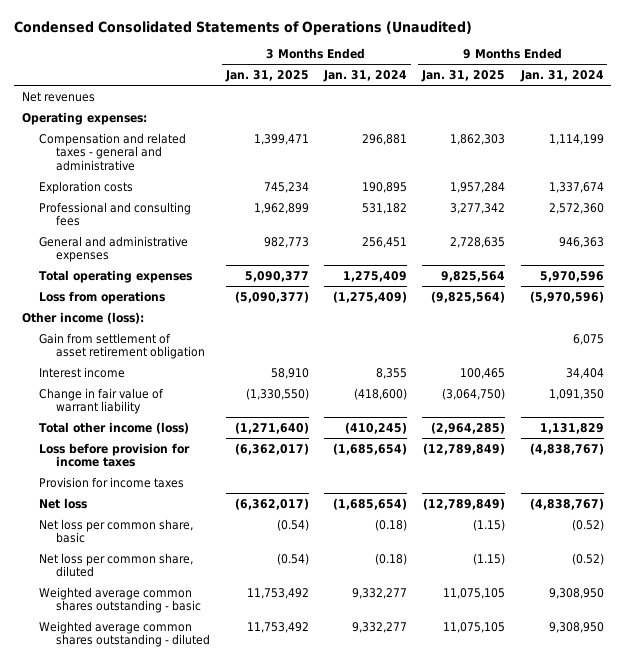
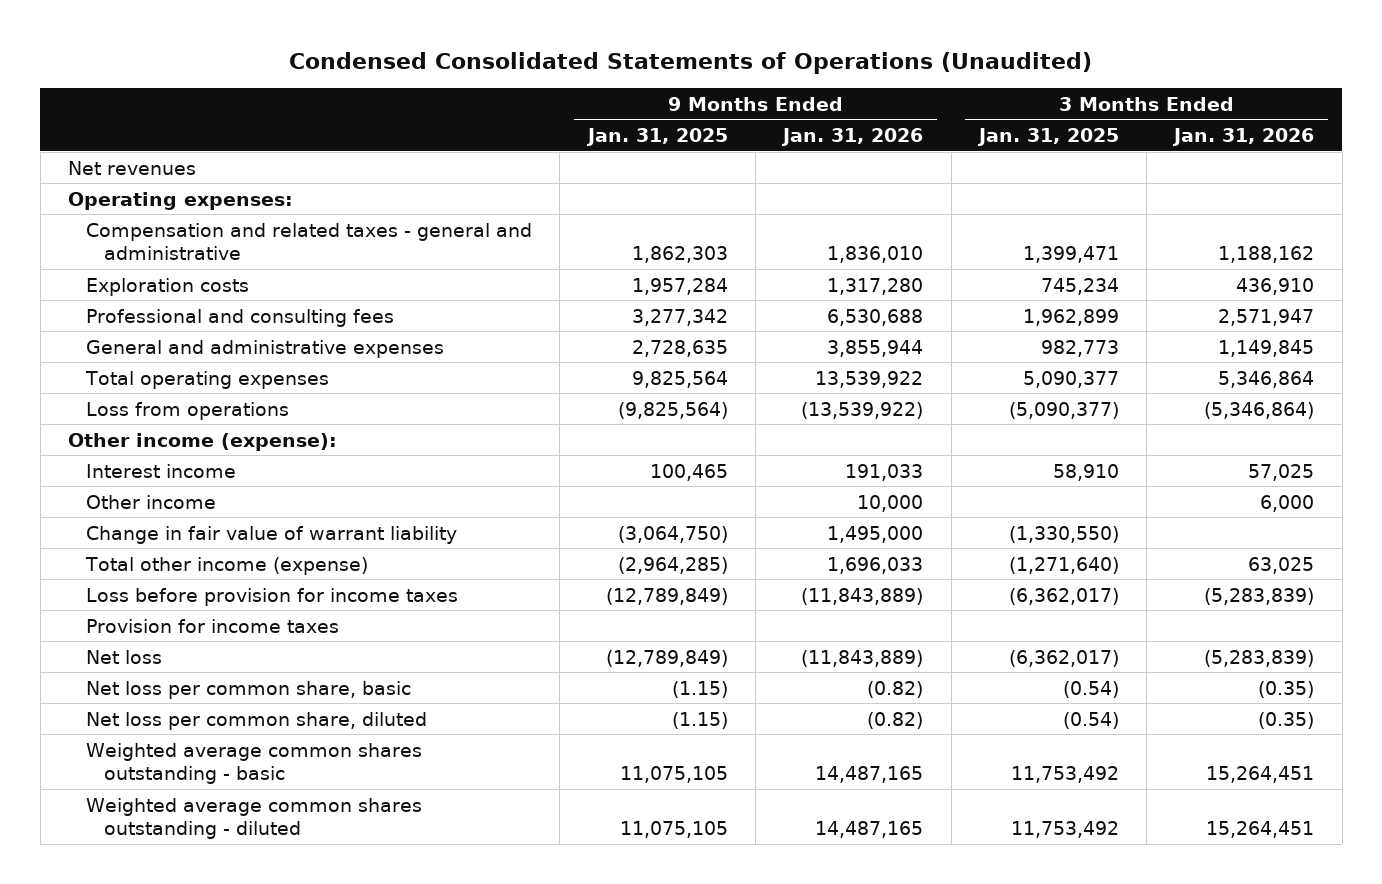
[323,70,408,83] Jan. 31, 2024 -> none
[519,70,604,83] Jan. 31, 2024 -> none
none -> [781,128,924,147] Jan. 31, 2026
none -> [1172,128,1315,147] Jan. 31, 2026
[39,332,206,360] Gain from settlement of asset retirement obligation -> none
[21,311,144,324] Other income (loss): -> [67,432,337,451] Other income (expense):
none -> [86,494,217,509] Other income
[39,421,190,434] Total other income (loss) -> [85,556,369,575] Total other income (expense)

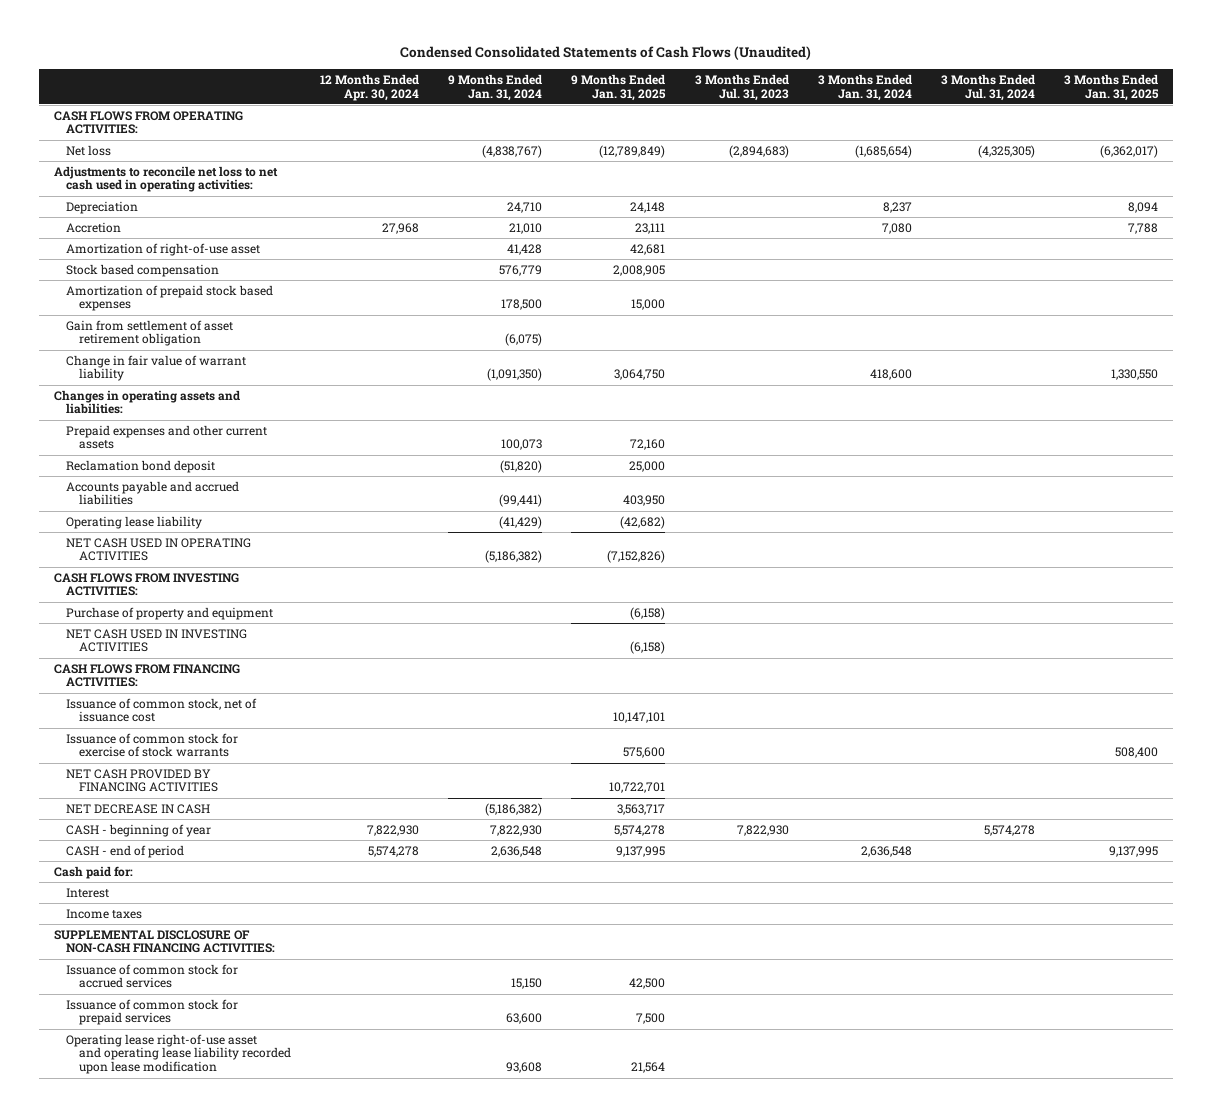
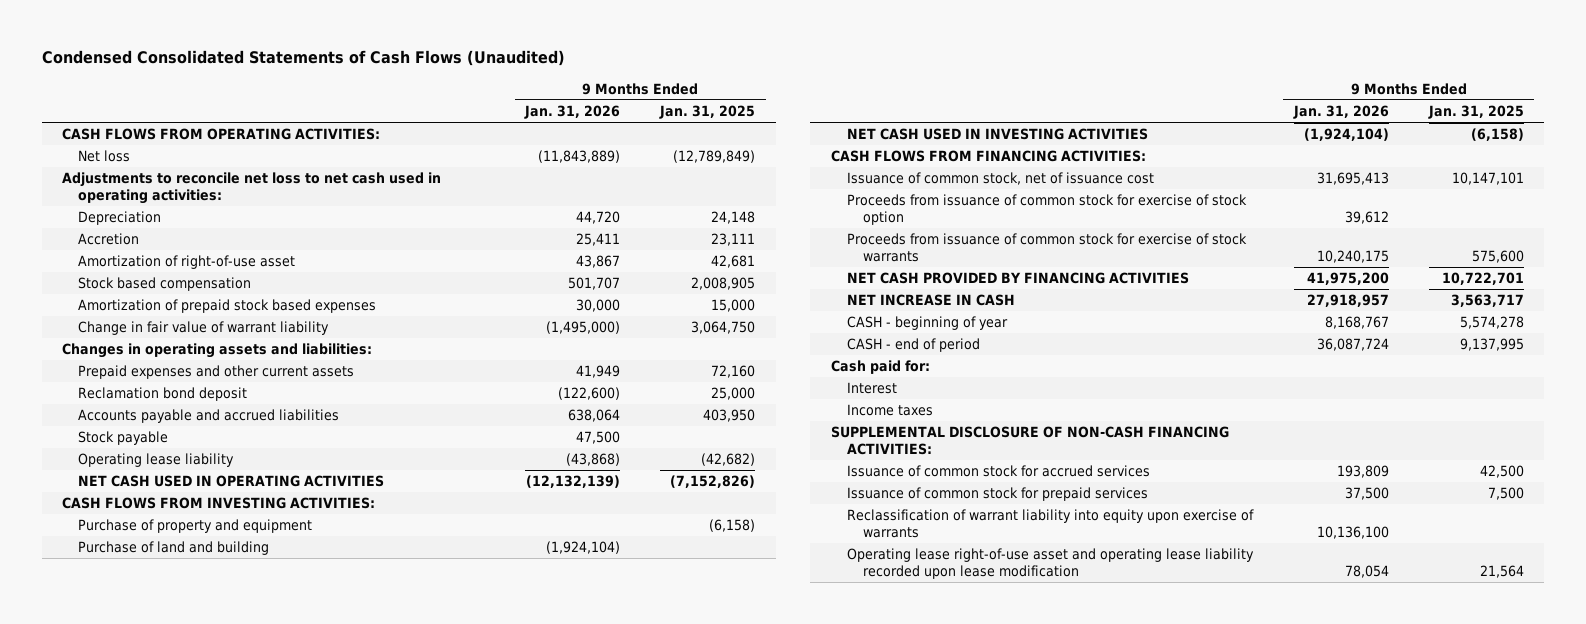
[320,73,420,101] 12 Months Ended Apr. 30, 2024 -> none
[448,73,543,101] 9 Months Ended Jan. 31, 2024 -> none
[694,73,789,101] 3 Months Ended Jul. 31, 2023 -> none
[817,73,912,101] 3 Months Ended Jan. 31, 2024 -> none
[940,73,1035,101] 3 Months Ended Jul. 31, 2024 -> none
[1063,73,1159,101] 3 Months Ended Jan. 31, 2025 -> none
none -> [523,104,620,119] Jan. 31, 2026
[66,319,234,347] Gain from settlement of asset retirement obligation -> none
none -> [78,431,169,446] Stock payable
none -> [78,541,270,556] Purchase of land and building
none -> [847,194,1248,225] Proceeds from issuance of common stock for exercise of stock option
[66,732,239,758] Issuance of common stock for exercise of stock warrants -> [847,233,1248,262] Proceeds from issuance of common stock for exercise of stock warrants
[66,803,211,814] NET DECREASE IN CASH -> [847,294,1016,307] NET INCREASE IN CASH
none -> [847,509,1255,538] Reclassification of warrant liability into equity upon exercise of warrants

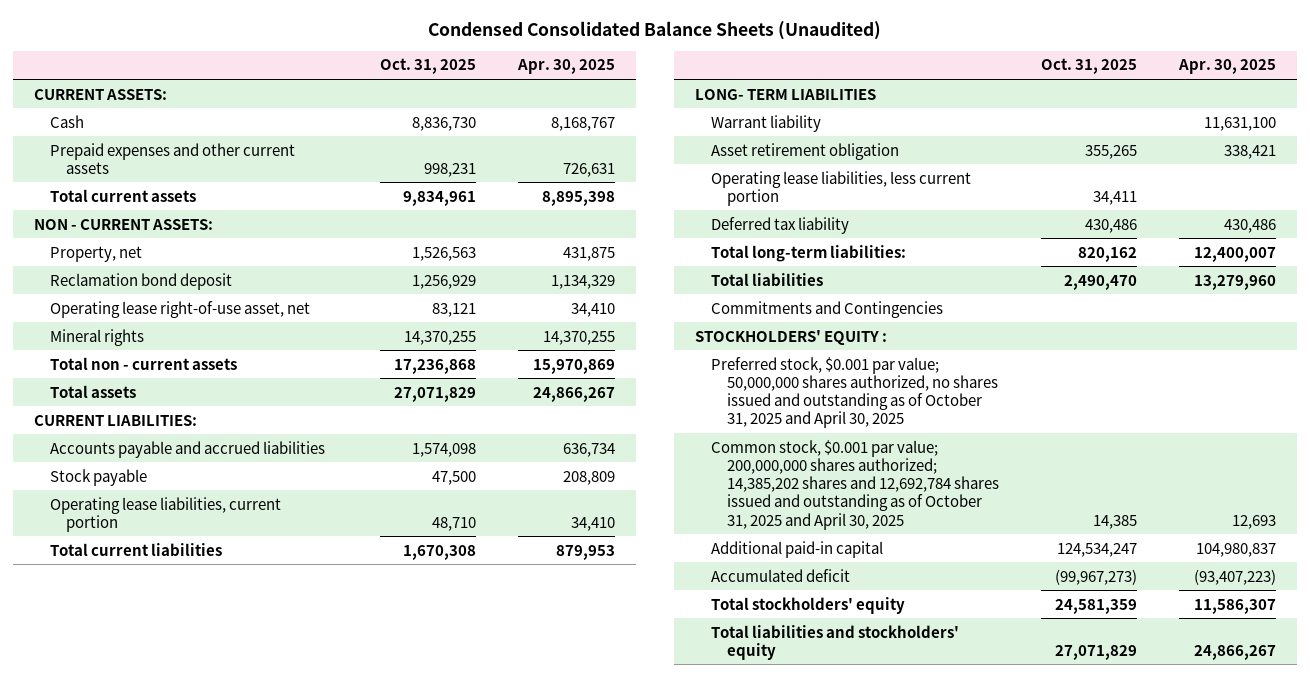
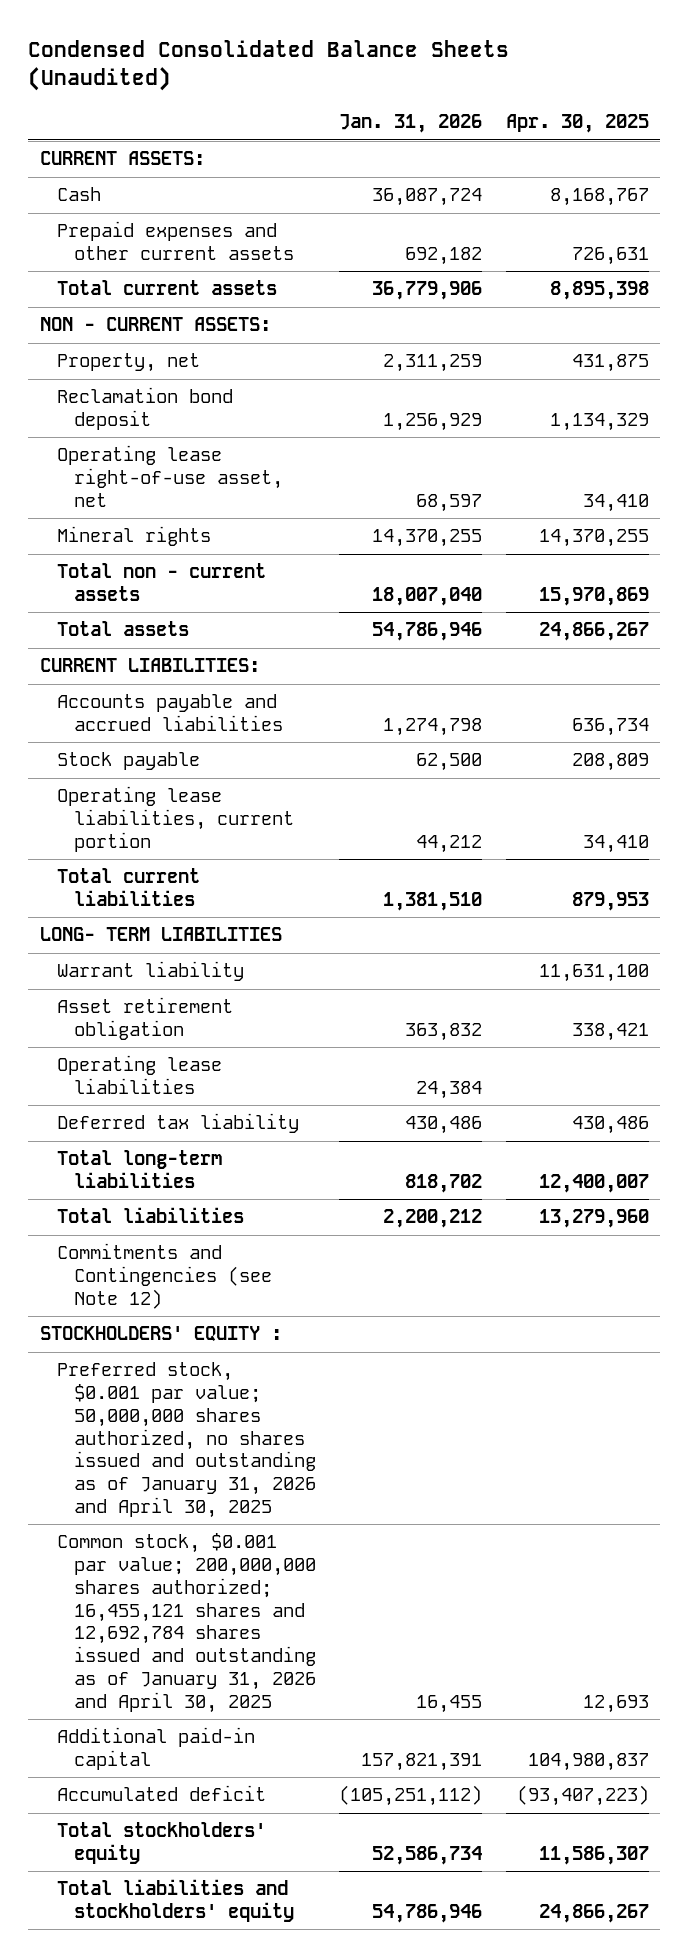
[380,58,477,75] Oct. 31, 2025 -> none
none -> [339,114,483,134] Jan. 31, 2026
[710,170,971,206] Operating lease liabilities, less current portion -> [56,1055,222,1095] Operating lease liabilities
[710,244,906,262] Total long-term liabilities: -> [56,1150,222,1189] Total long-term liabilities
[710,300,943,318] Commitments and Contingencies -> [56,1243,272,1309] Commitments and Contingencies (see Note 12)
[710,356,999,429] Preferred stock, $0.001 par value; 50,000,000 shares authorized, no shares issued and outstanding as of October 31, 2025 and April 30, 2025 -> [56,1362,316,1518] Preferred stock, $0.001 par value; 50,000,000 shares authorized, no shares issued and outstanding as of January 31, 2026 and April 30, 2025
[710,439,1000,530] Common stock, $0.001 par value; 200,000,000 shares authorized; 14,385,202 shares and 12,692,784 shares issued and outstanding as of October 31, 2025 and April 30, 2025 -> [56,1533,316,1713] Common stock, $0.001 par value; 200,000,000 shares authorized; 16,455,121 shares and 12,692,784 shares issued and outstanding as of January 31, 2026 and April 30, 2025

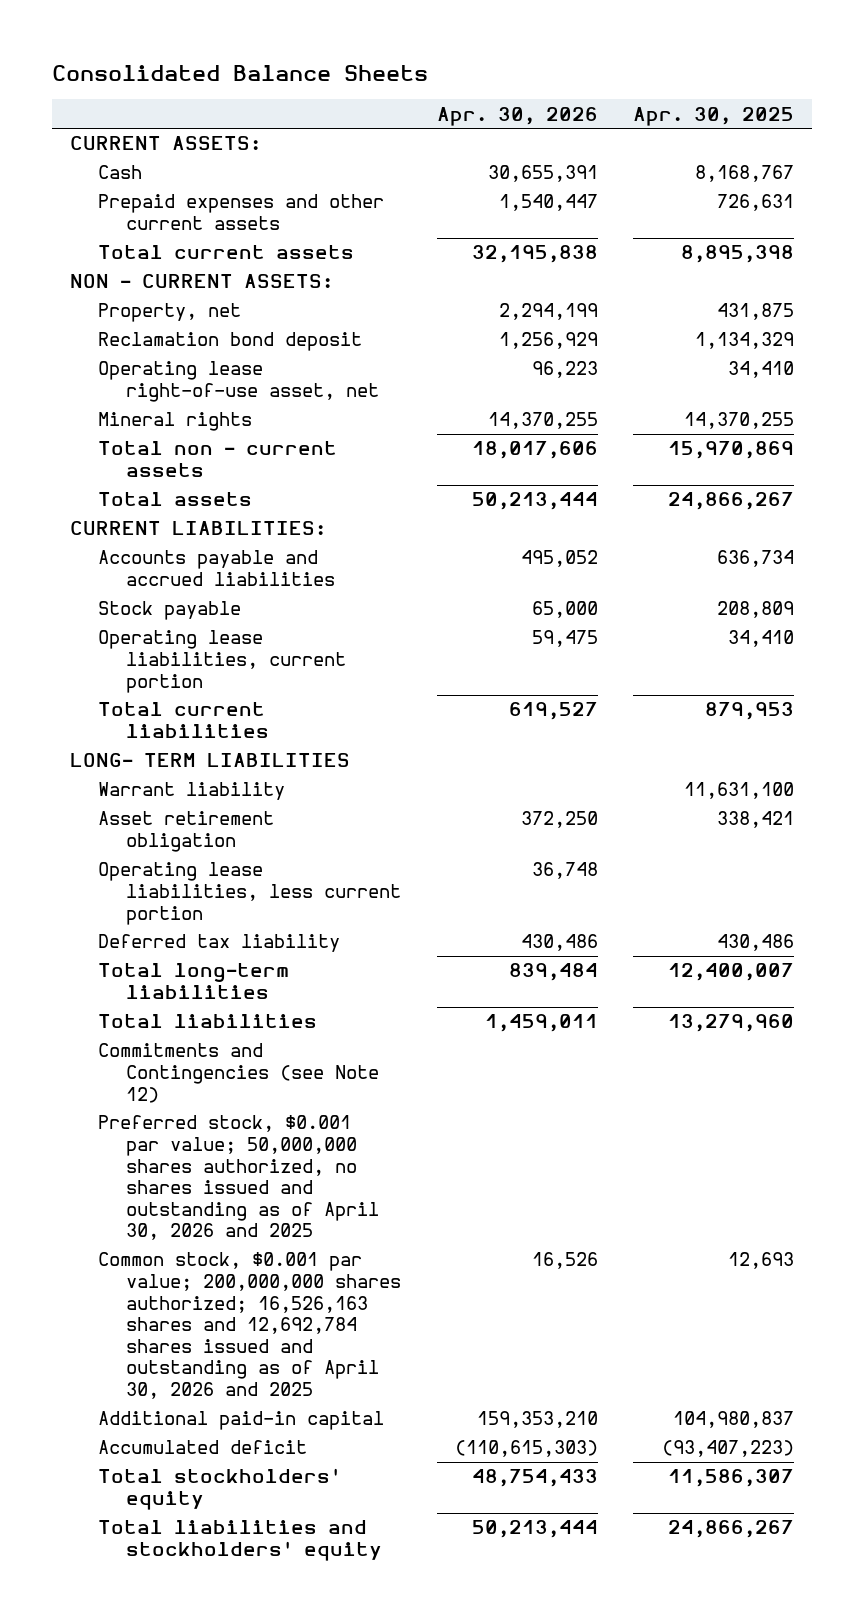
[28,39,510,92] Condensed Consolidated Balance Sheets (Unaudited) -> [52,64,429,81] Consolidated Balance Sheets
[339,114,483,134] Jan. 31, 2026 -> none
none -> [436,106,598,126] Apr. 30, 2026
[56,1055,222,1095] Operating lease liabilities -> [98,862,402,925] Operating lease liabilities, less current portion
[39,1326,282,1342] STOCKHOLDERS' EQUITY : -> none
[56,1362,316,1518] Preferred stock, $0.001 par value; 50,000,000 shares authorized, no shares issued and outstanding as of January 31, 2026 and April 30, 2025 -> [98,1115,380,1241] Preferred stock, $0.001 par value; 50,000,000 shares authorized, no shares issued and outstanding as of April 30, 2026 and 2025
[56,1533,316,1713] Common stock, $0.001 par value; 200,000,000 shares authorized; 16,455,121 shares and 12,692,784 shares issued and outstanding as of January 31, 2026 and April 30, 2025 -> [98,1252,402,1400] Common stock, $0.001 par value; 200,000,000 shares authorized; 16,526,163 shares and 12,692,784 shares issued and outstanding as of April 30, 2026 and 2025

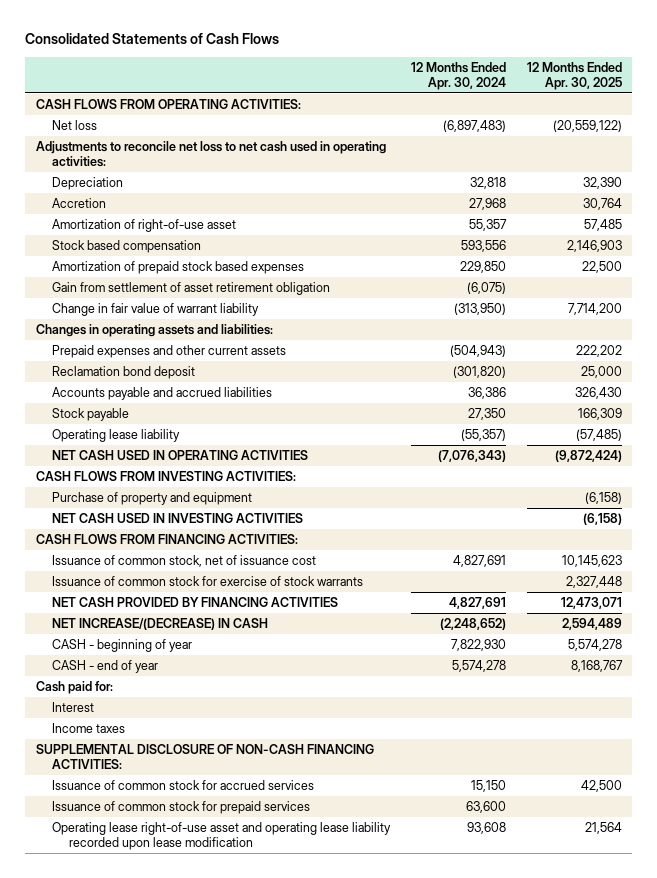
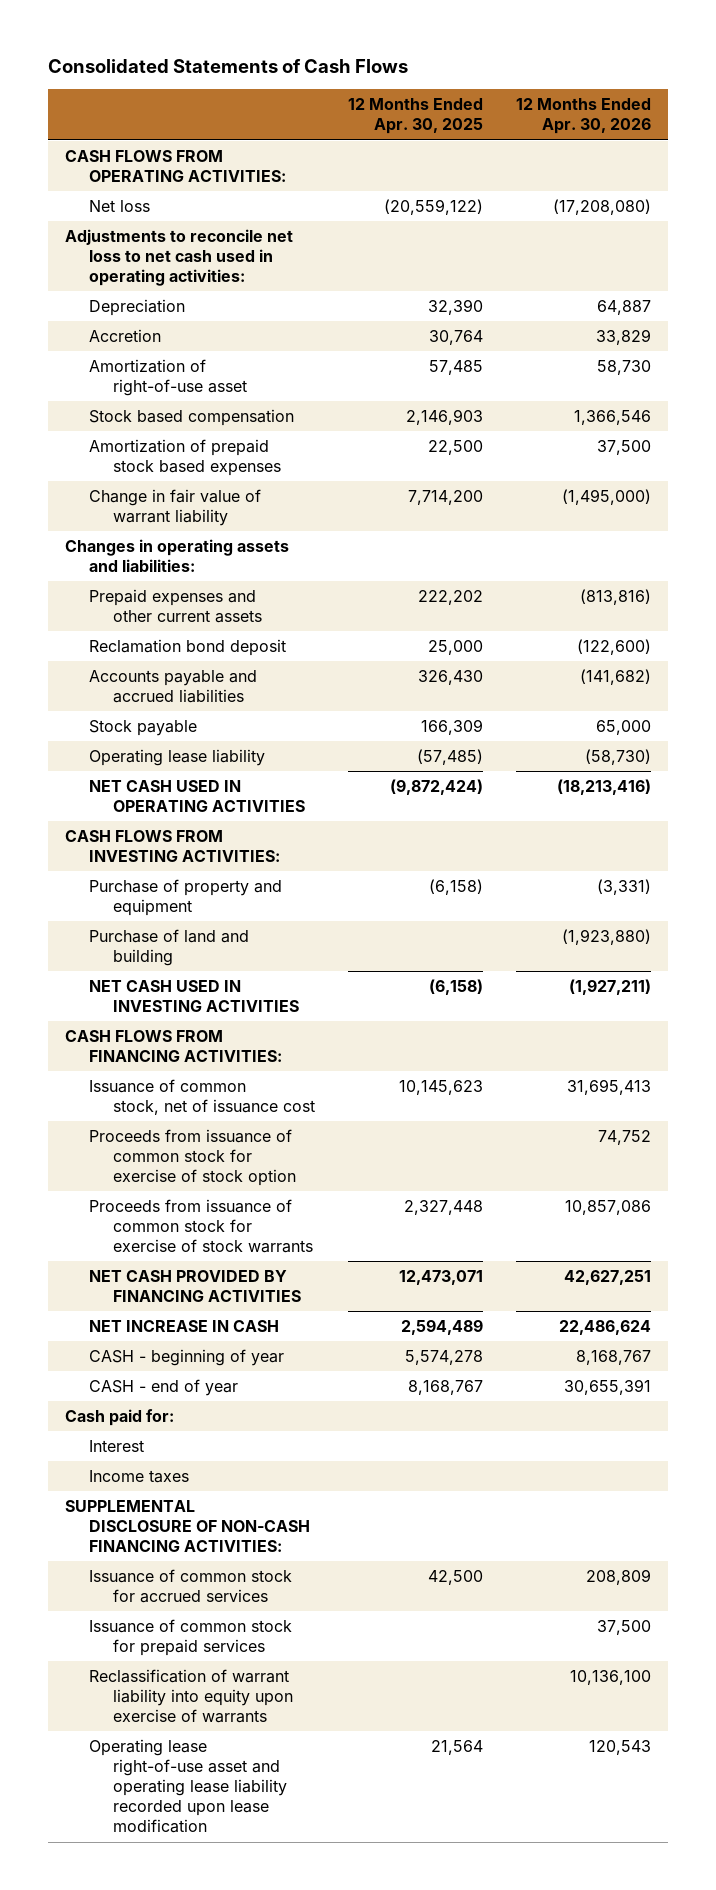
[411,61,507,90] 12 Months Ended Apr. 30, 2024 -> none
none -> [516,98,652,135] 12 Months Ended Apr. 30, 2026
[52,281,331,295] Gain from settlement of asset retirement obligation -> none
none -> [88,928,249,967] Purchase of land and building
none -> [88,1128,296,1187] Proceeds from issuance of common stock for exercise of stock option
[52,575,364,586] Issuance of common stock for exercise of stock warrants -> [88,1198,313,1254] Proceeds from issuance of common stock for exercise of stock warrants
[52,617,269,630] NET INCREASE/(DECREASE) IN CASH -> [88,1319,279,1332] NET INCREASE IN CASH
none -> [88,1668,293,1724] Reclassification of warrant liability into equity upon exercise of warrants

